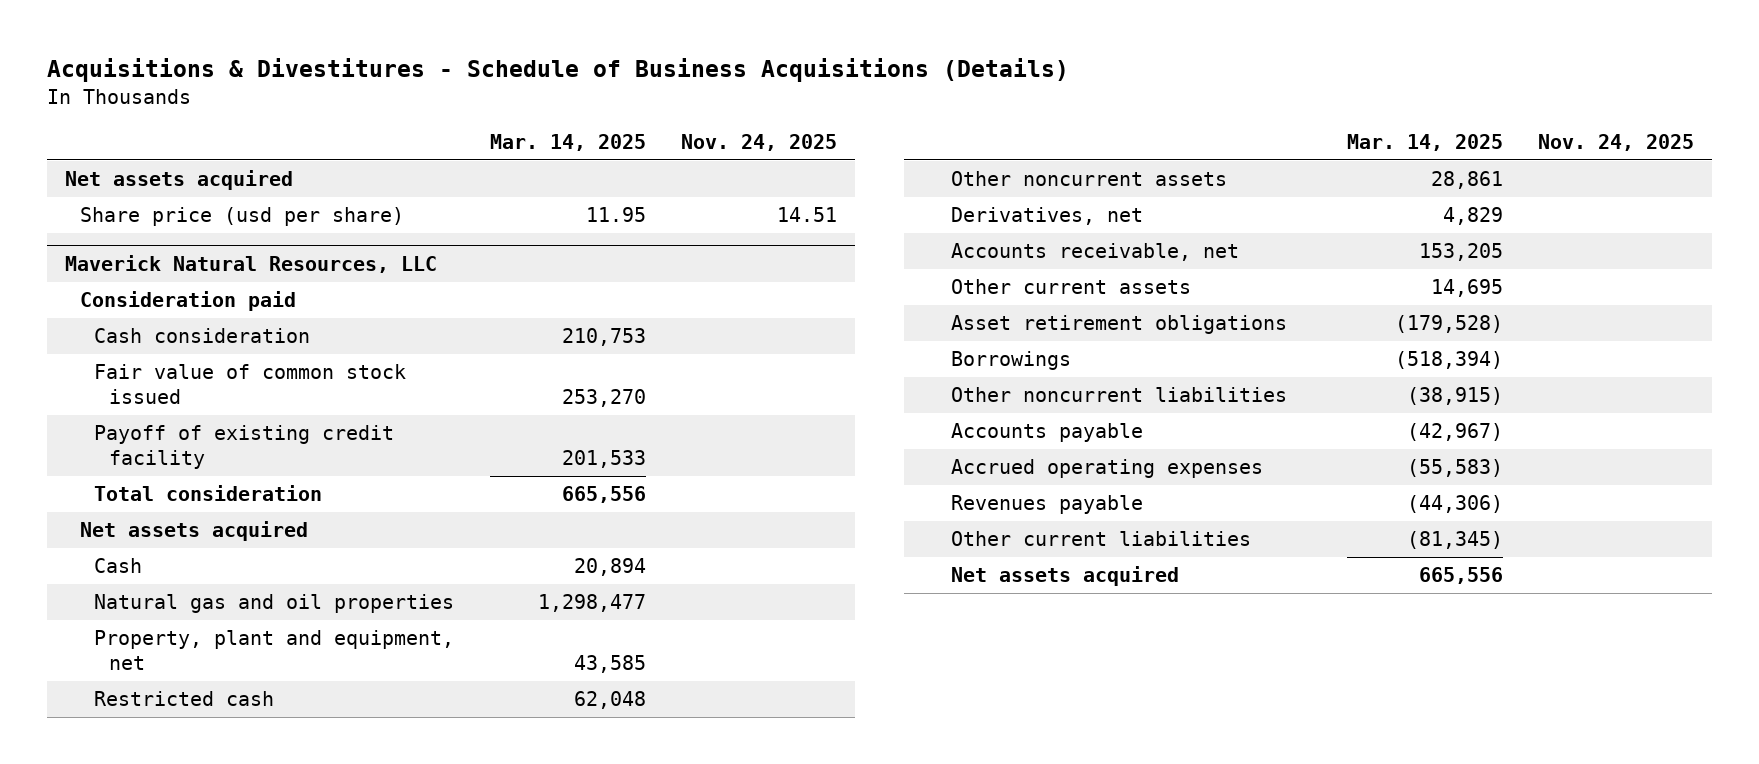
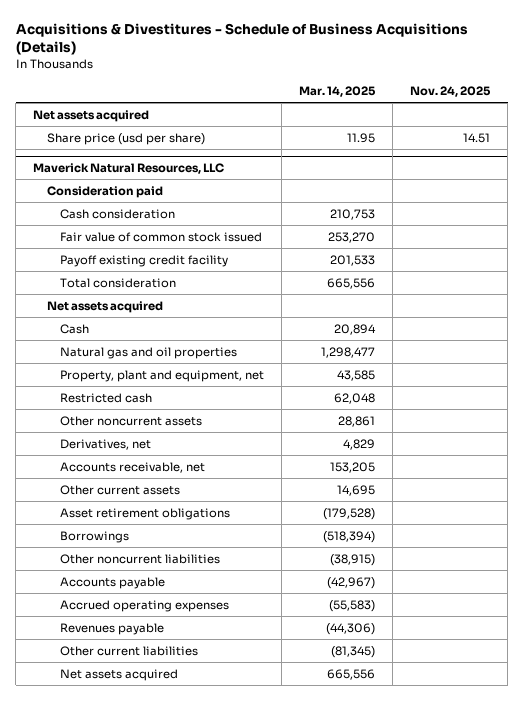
[94,425,395,470] Payoff of existing credit facility -> [60,254,229,267] Payoff existing credit facility

